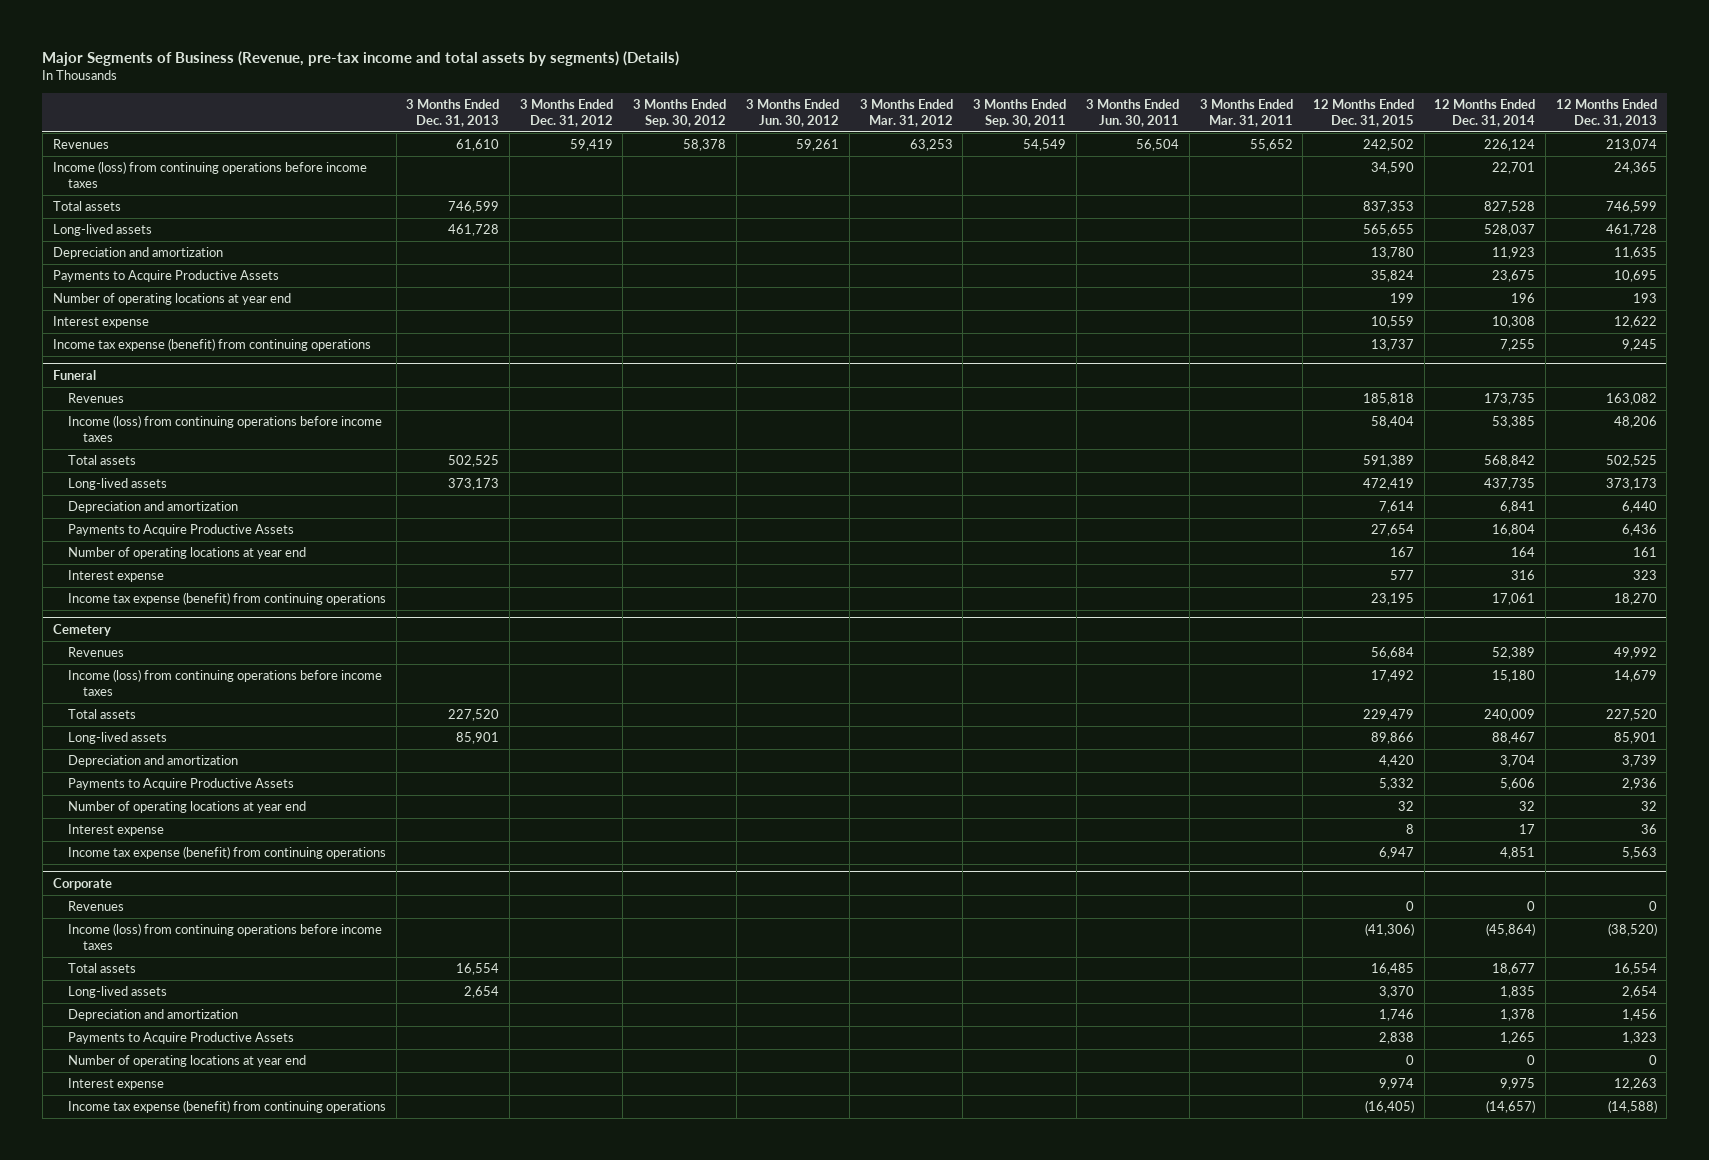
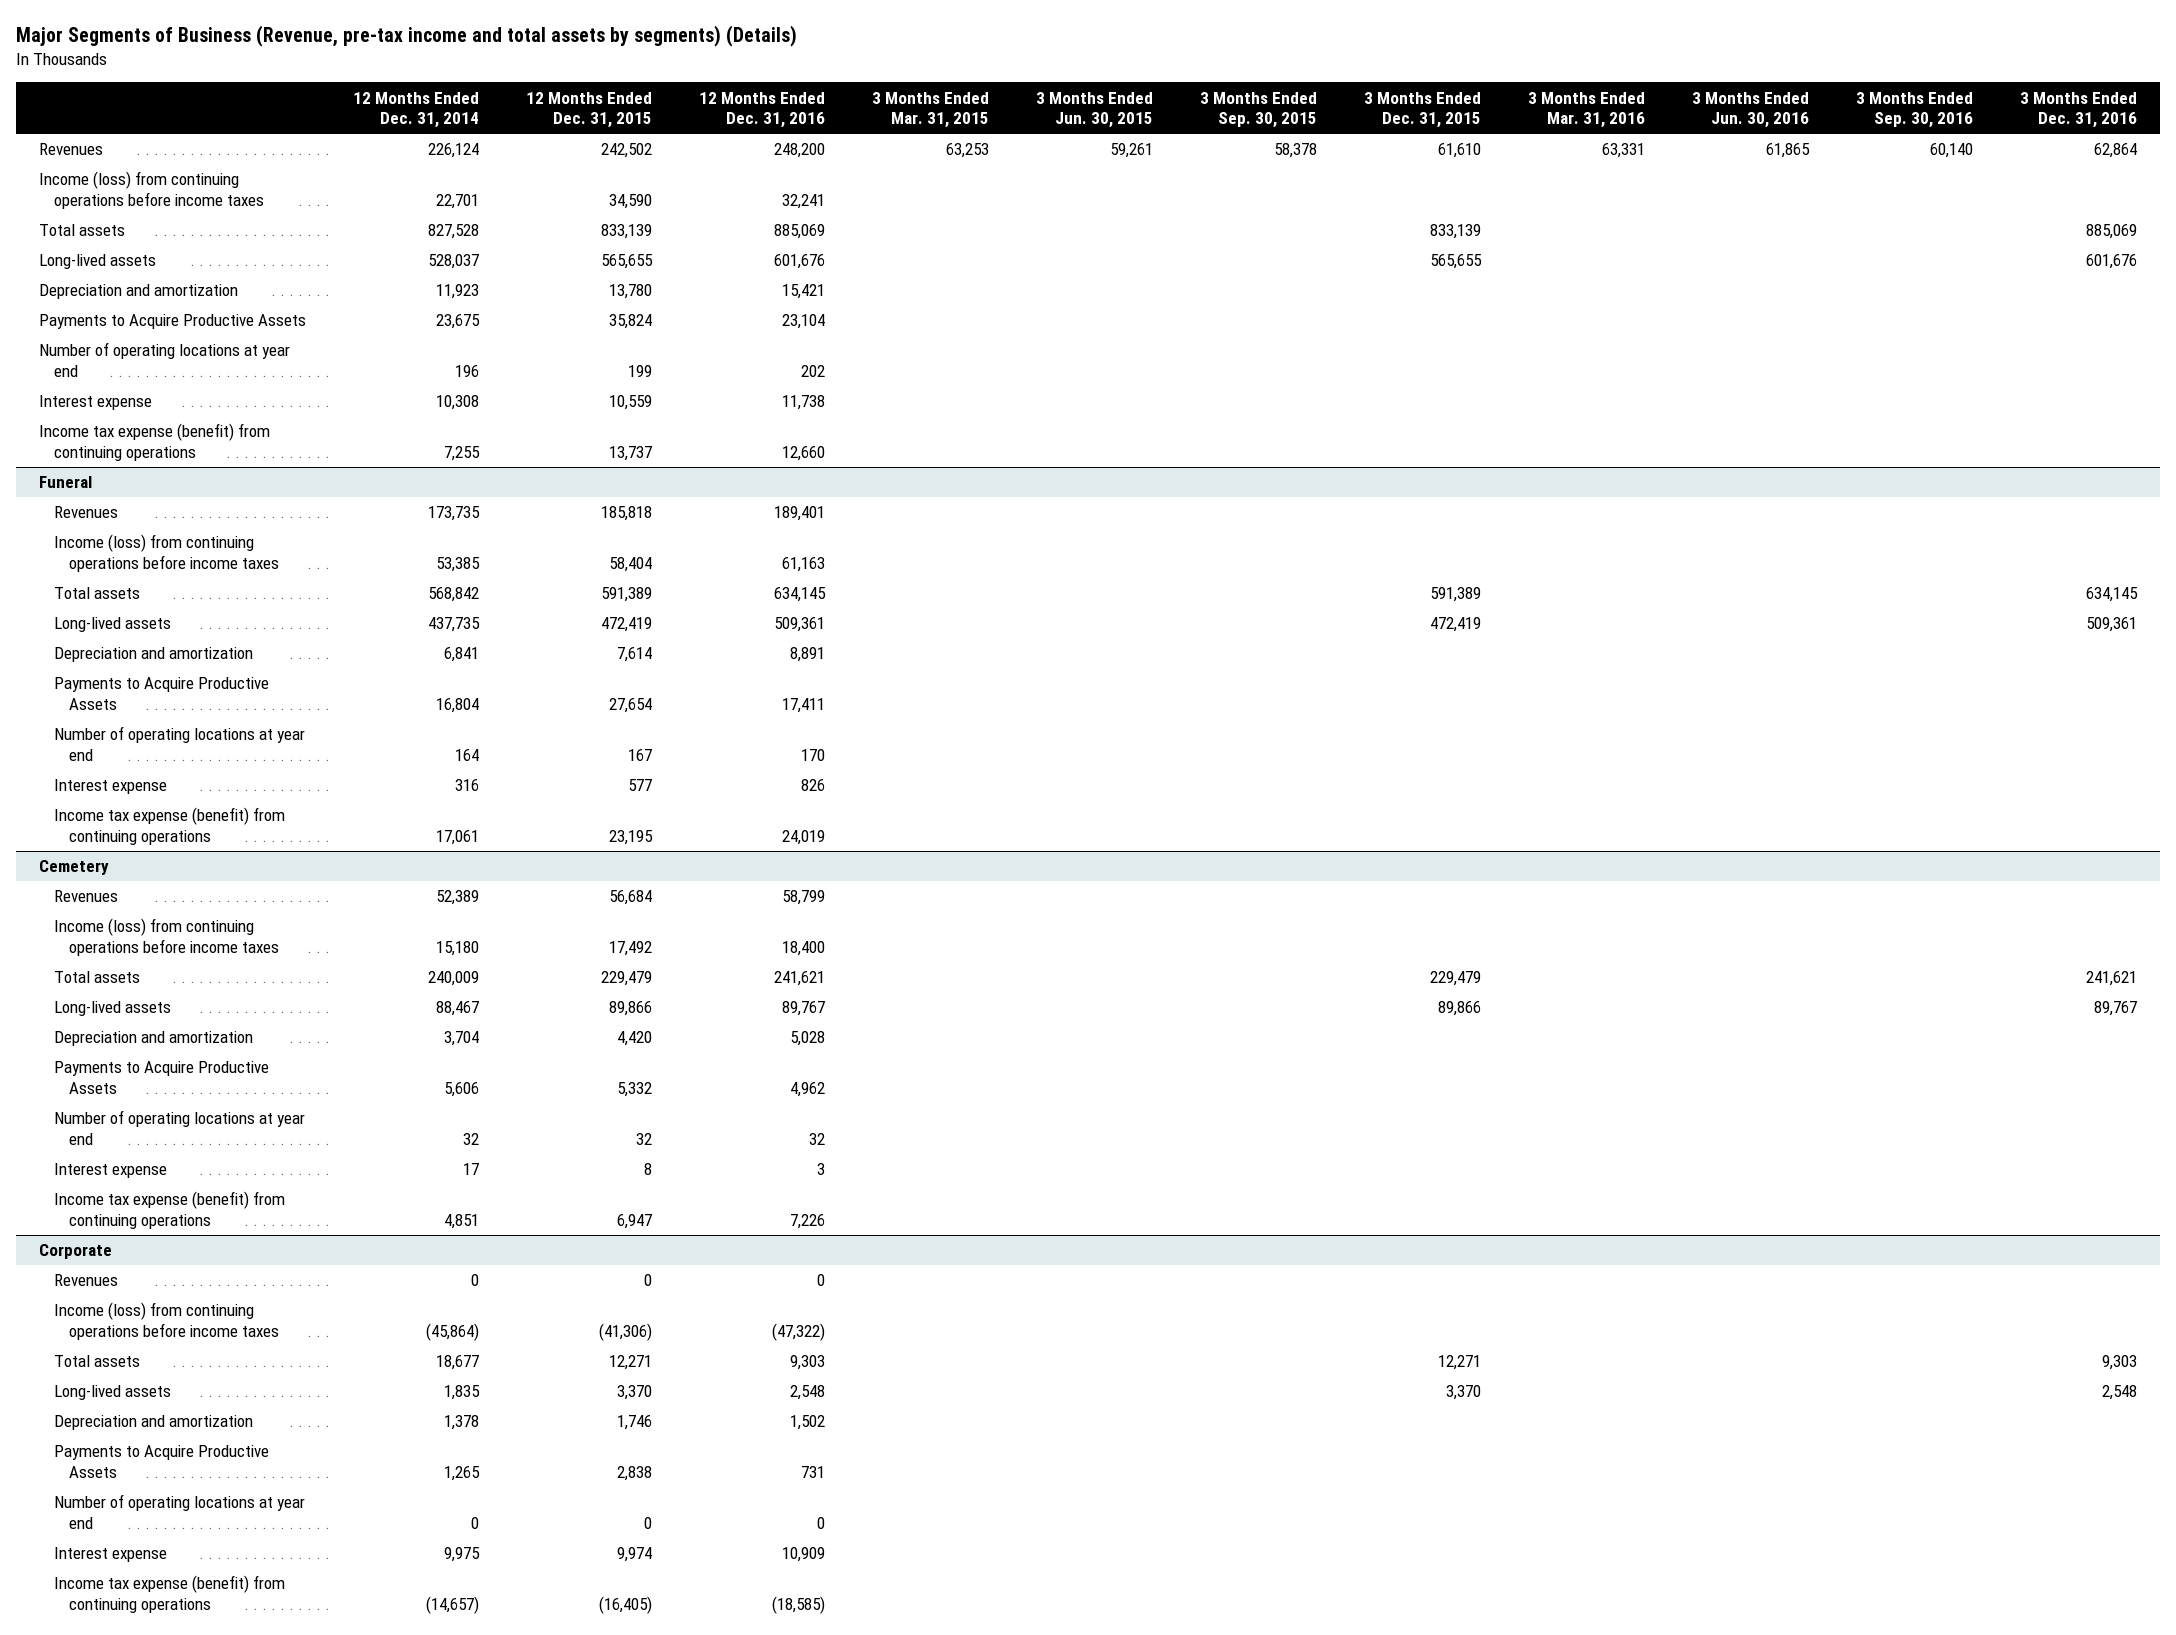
[406,99,500,127] 3 Months Ended Dec. 31, 2013 -> none
[519,99,613,127] 3 Months Ended Dec. 31, 2012 -> none
[632,99,726,127] 3 Months Ended Sep. 30, 2012 -> none
[746,99,840,127] 3 Months Ended Jun. 30, 2012 -> none
[859,99,953,127] 3 Months Ended Mar. 31, 2012 -> none
[972,99,1066,127] 3 Months Ended Sep. 30, 2011 -> none
[1086,99,1180,127] 3 Months Ended Jun. 30, 2011 -> none
[1199,99,1293,127] 3 Months Ended Mar. 31, 2011 -> none
[1555,99,1657,127] 12 Months Ended Dec. 31, 2013 -> none
none -> [699,91,826,129] 12 Months Ended Dec. 31, 2016
none -> [872,91,990,129] 3 Months Ended Mar. 31, 2015
none -> [1036,91,1154,129] 3 Months Ended Jun. 30, 2015
none -> [1199,91,1317,129] 3 Months Ended Sep. 30, 2015
none -> [1363,91,1481,129] 3 Months Ended Dec. 31, 2015
none -> [1527,91,1645,129] 3 Months Ended Mar. 31, 2016
none -> [1691,91,1809,129] 3 Months Ended Jun. 30, 2016
none -> [1855,91,1973,129] 3 Months Ended Sep. 30, 2016
none -> [2019,91,2137,129] 3 Months Ended Dec. 31, 2016
[1362,201,1414,214] 837,353 -> [601,224,653,240] 833,139
[1370,963,1414,976] 16,485 -> [609,1355,653,1371] 12,271

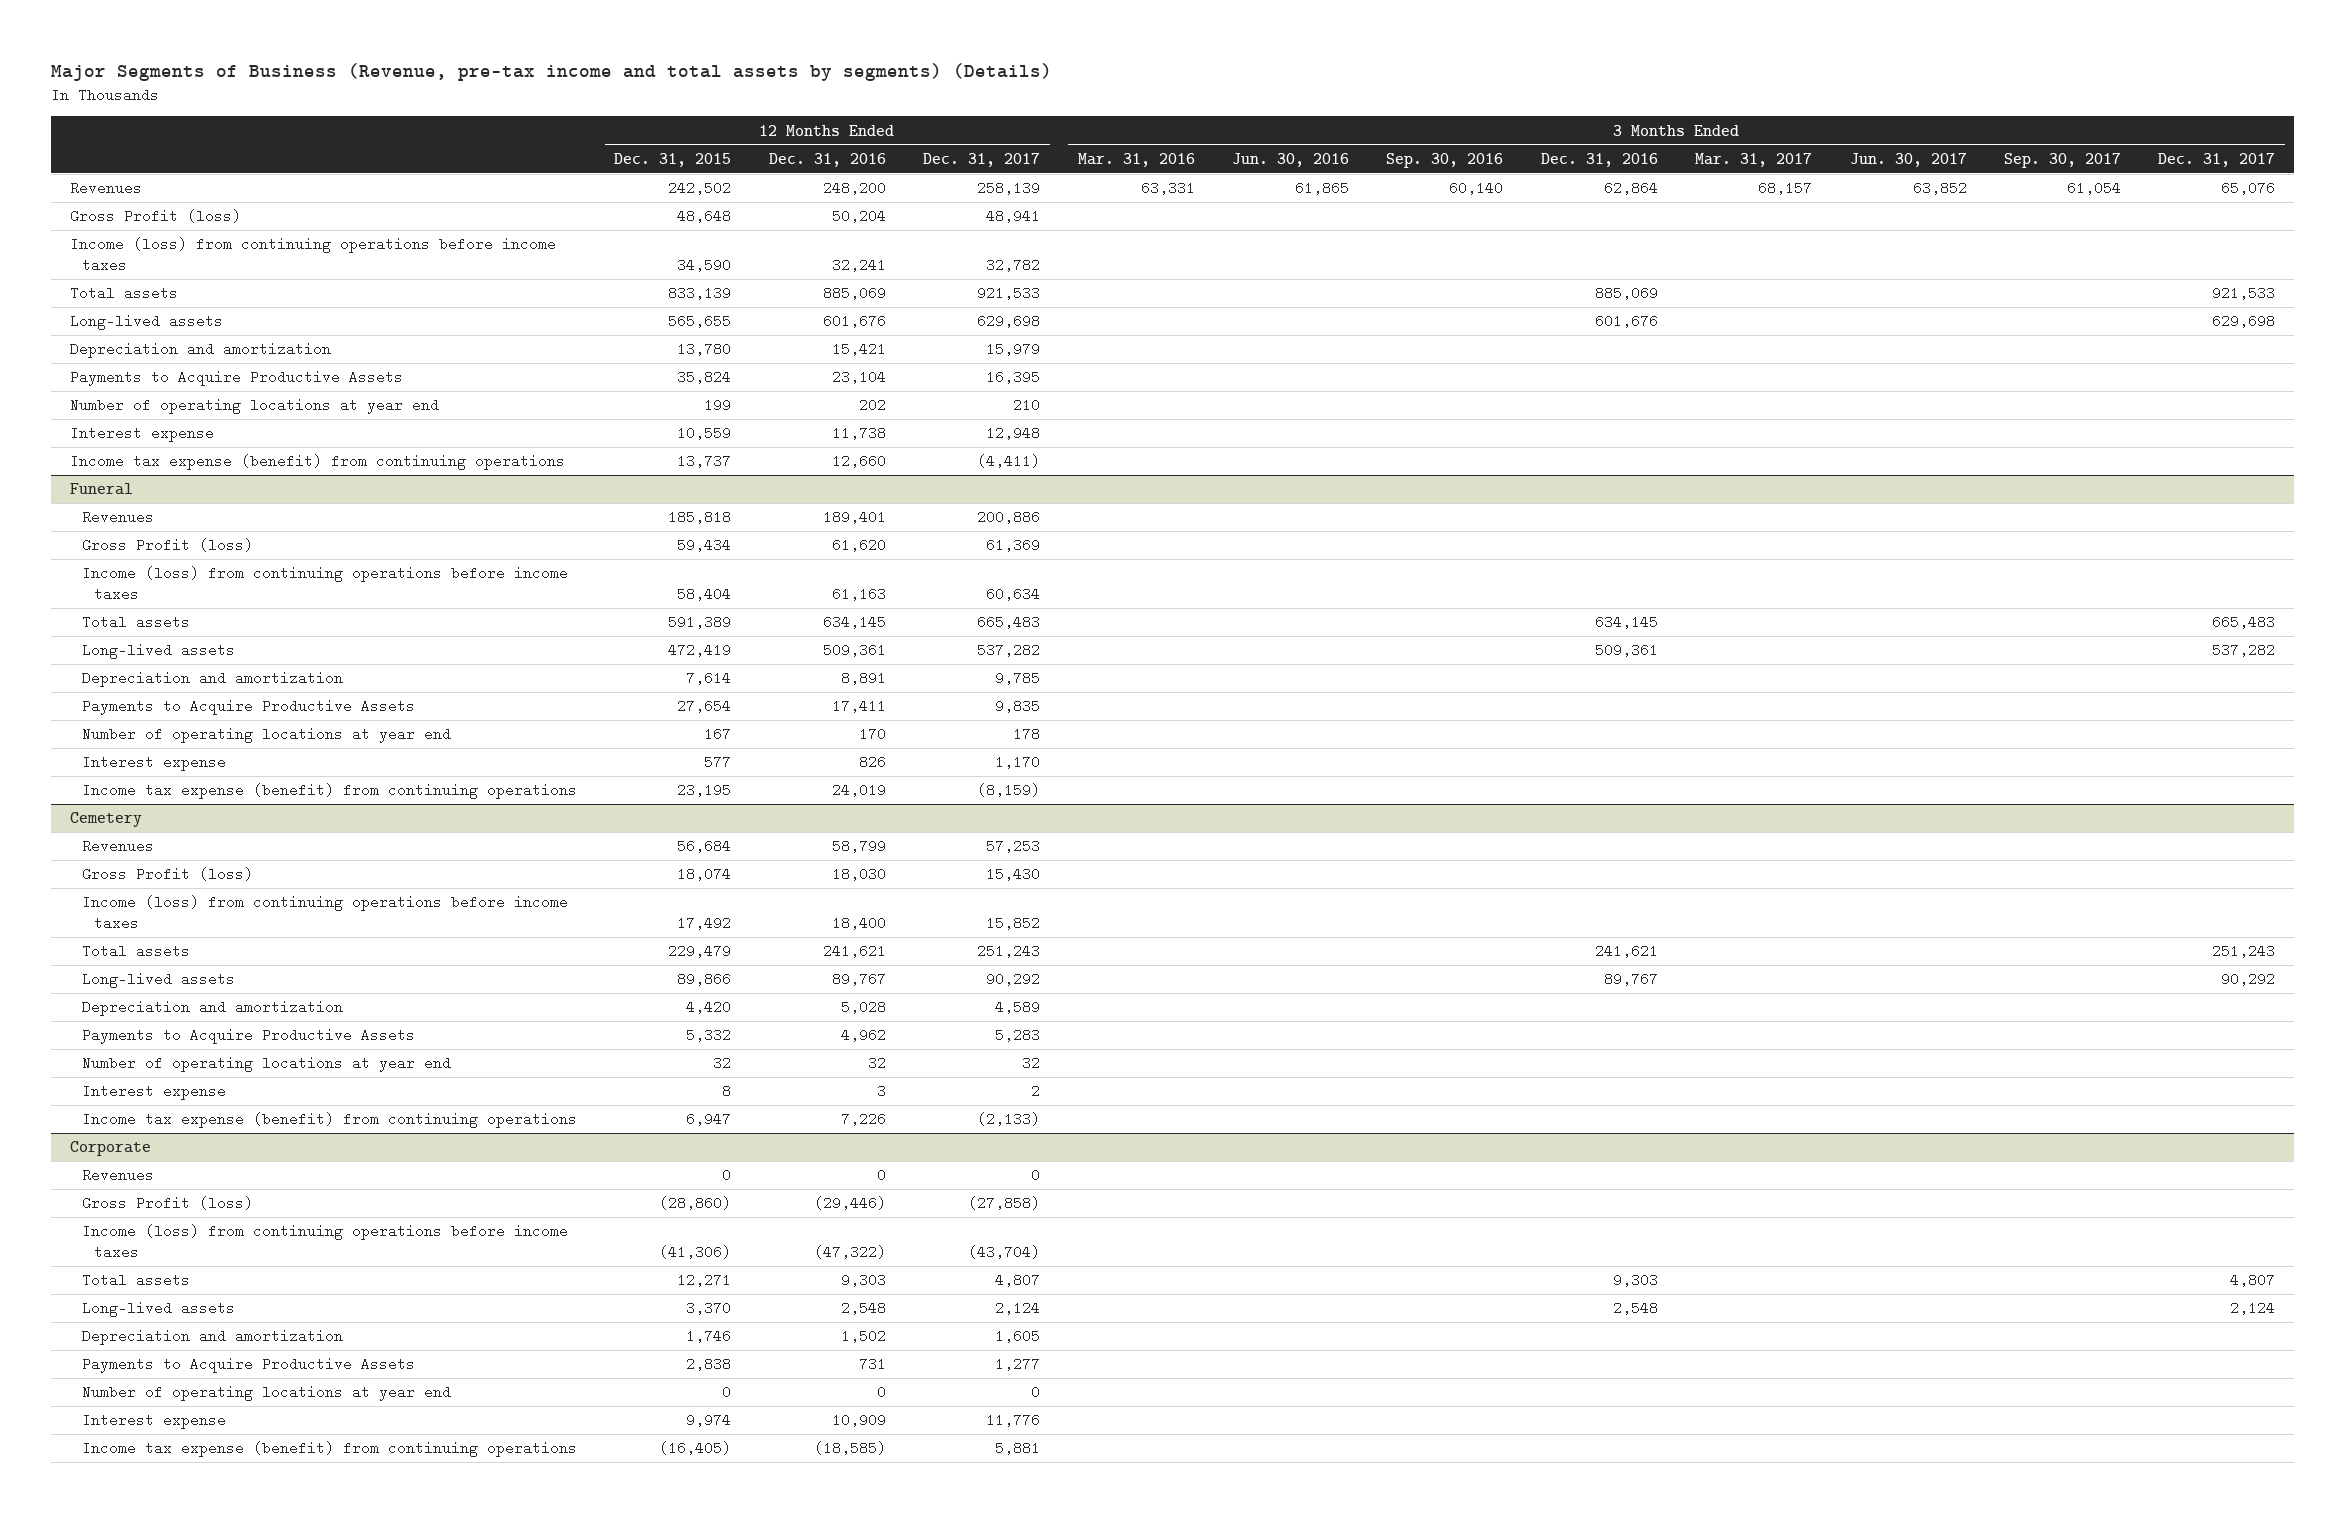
[353,91,480,129] 12 Months Ended Dec. 31, 2014 -> none
[872,91,990,129] 3 Months Ended Mar. 31, 2015 -> none
[1036,91,1154,129] 3 Months Ended Jun. 30, 2015 -> none
[1199,91,1317,129] 3 Months Ended Sep. 30, 2015 -> none
[1363,91,1481,129] 3 Months Ended Dec. 31, 2015 -> none
none -> [923,152,1041,167] Dec. 31, 2017
none -> [1695,152,1813,167] Mar. 31, 2017
none -> [1849,152,1967,167] Jun. 30, 2017
none -> [2003,152,2121,168] Sep. 30, 2017
none -> [2158,152,2276,167] Dec. 31, 2017
none -> [69,209,241,224] Gross Profit (loss)
none -> [82,538,254,553] Gross Profit (loss)
none -> [82,867,254,882] Gross Profit (loss)
none -> [82,1196,254,1211] Gross Profit (loss)

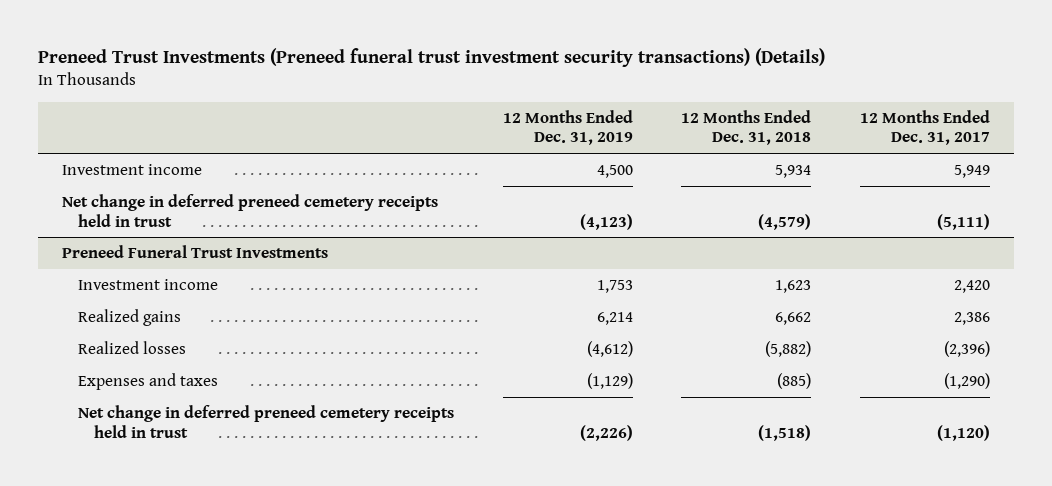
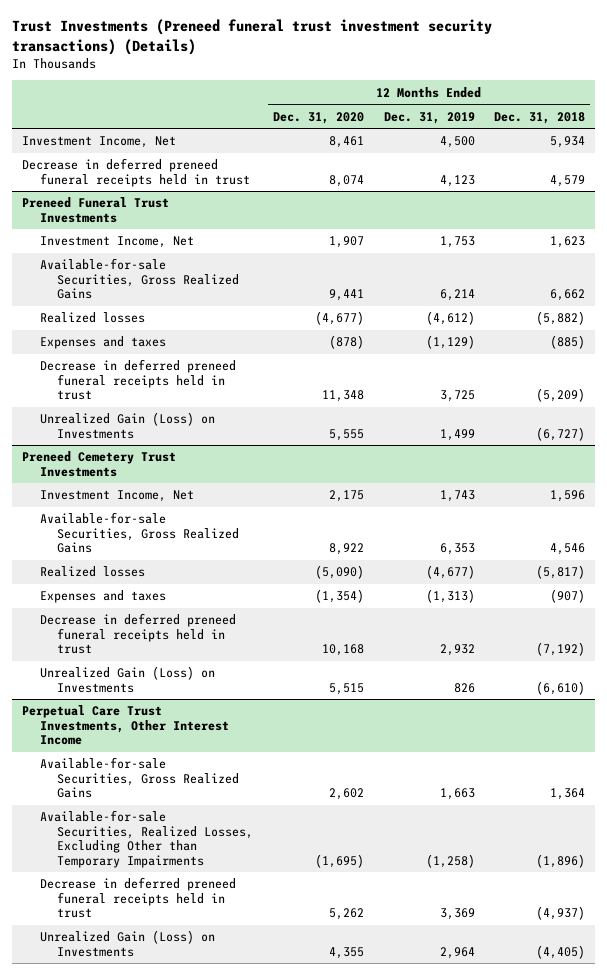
[37,48,825,68] Preneed Trust Investments (Preneed funeral trust investment security transactions) (Details) -> [12,19,493,55] Trust Investments (Preneed funeral trust investment security transactions) (Details)
[859,109,990,146] 12 Months Ended Dec. 31, 2017 -> none
none -> [273,111,365,124] Dec. 31, 2020
[62,164,203,176] Investment income -> [21,136,176,149] Investment Income, Net
[62,194,439,227] Net change in deferred preneed cemetery receipts held in trust -> [21,158,250,187] Decrease in deferred preneed funeral receipts held in trust
[579,213,633,230] (4,123) -> [439,174,475,187] 4,123
[758,213,812,230] (4,579) -> [550,174,586,187] 4,579
[78,279,219,291] Investment income -> [39,236,194,249] Investment Income, Net
[78,309,182,327] Realized gains -> [39,258,240,300] Available-for-sale Securities, Gross Realized Gains
[78,405,455,438] Net change in deferred preneed cemetery receipts held in trust -> [39,359,236,401] Decrease in deferred preneed funeral receipts held in trust
[579,424,633,441] (2,226) -> [439,390,475,403] 3,725
[758,424,812,441] (1,518) -> [536,388,586,403] (5,209)
none -> [39,412,215,439] Unrealized Gain (Loss) on Investments
none -> [21,451,176,477] Preneed Cemetery Trust Investments
none -> [39,490,194,503] Investment Income, Net
none -> [39,512,240,554] Available-for-sale Securities, Gross Realized Gains
none -> [39,566,145,578] Realized losses
none -> [39,590,166,604] Expenses and taxes
none -> [39,613,236,655] Decrease in deferred preneed funeral receipts held in trust
none -> [39,666,215,693] Unrealized Gain (Loss) on Investments
none -> [21,705,229,746] Perpetual Care Trust Investments, Other Interest Income
none -> [39,757,240,799] Available-for-sale Securities, Gross Realized Gains
none -> [39,810,254,868] Available-for-sale Securities, Realized Losses, Excluding Other than Temporary Impairments
none -> [39,877,236,919] Decrease in deferred preneed funeral receipts held in trust
none -> [39,930,215,957] Unrealized Gain (Loss) on Investments

